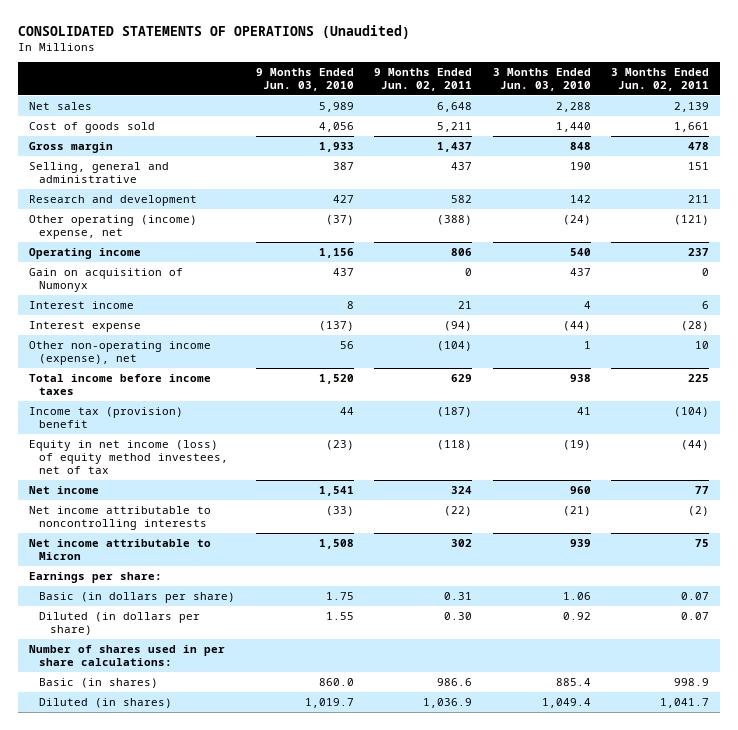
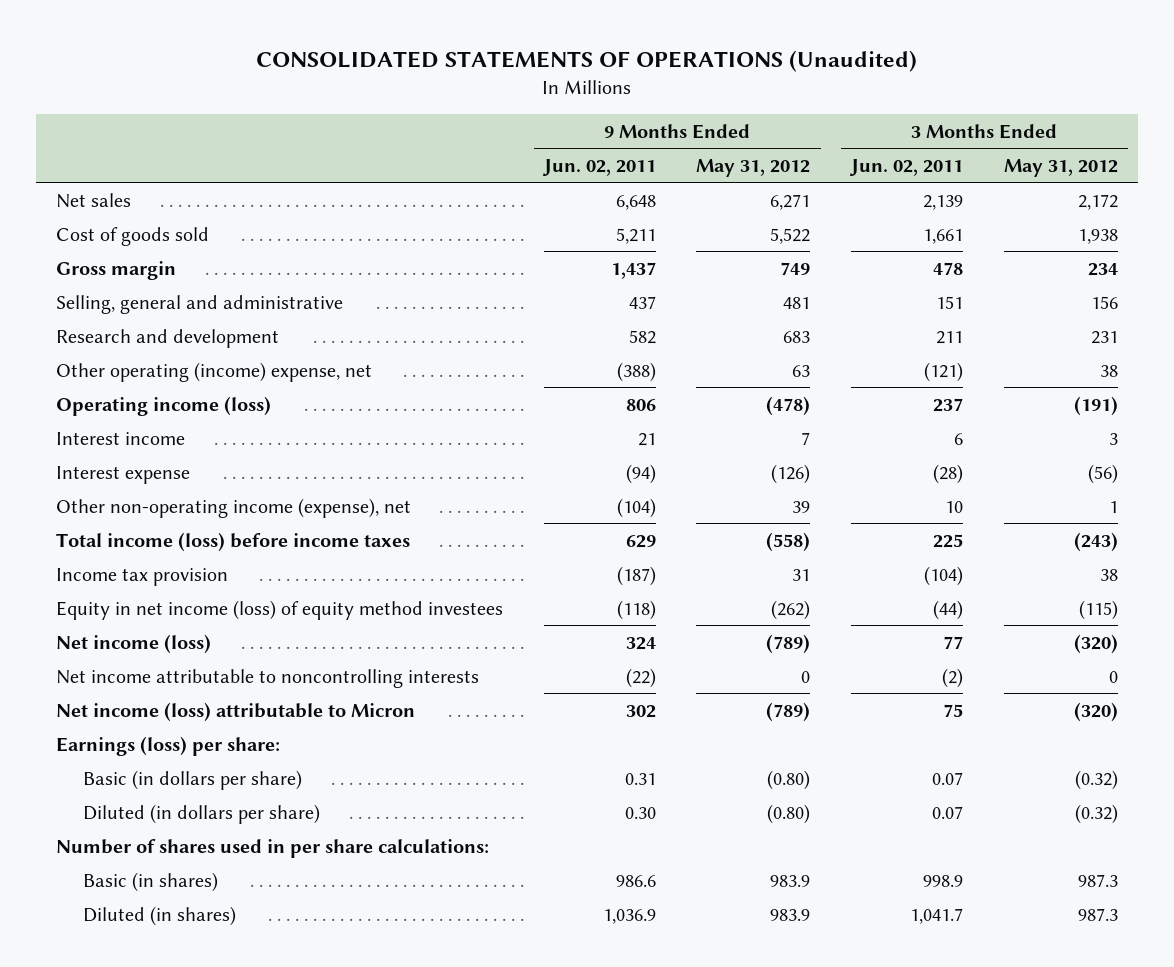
[255,67,354,91] 9 Months Ended Jun. 03, 2010 -> none
[492,67,591,91] 3 Months Ended Jun. 03, 2010 -> none
none -> [696,158,811,177] May 31, 2012
none -> [1003,158,1118,177] May 31, 2012
[28,268,183,293] Gain on acquisition of Numonyx -> none
[28,248,141,260] Operating income -> [56,395,272,416] Operating income (loss)
[28,374,211,396] Total income before income taxes -> [56,531,411,552] Total income (loss) before income taxes
[28,407,183,429] Income tax (provision) benefit -> [56,567,229,586] Income tax provision
[28,440,229,475] Equity in net income (loss) of equity method investees, net of tax -> [56,599,504,620] Equity in net income (loss) of equity method investees
[28,486,99,495] Net income -> [56,633,212,654] Net income (loss)
[28,539,211,561] Net income attributable to Micron -> [56,701,416,722] Net income (loss) attributable to Micron
[28,572,162,584] Earnings per share: -> [56,735,281,756] Earnings (loss) per share:

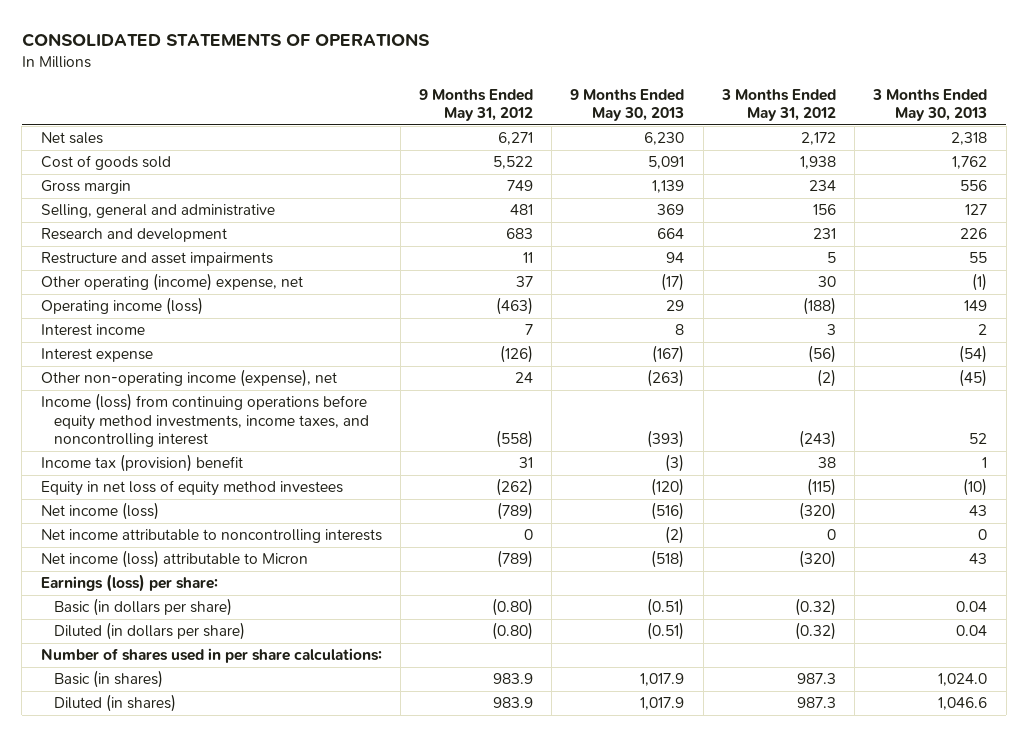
[255,50,917,73] CONSOLIDATED STATEMENTS OF OPERATIONS (Unaudited) -> [21,33,430,48] CONSOLIDATED STATEMENTS OF OPERATIONS
[541,158,656,176] Jun. 02, 2011 -> none
[848,158,963,176] Jun. 02, 2011 -> none
none -> [570,88,685,122] 9 Months Ended May 30, 2013
none -> [872,88,988,122] 3 Months Ended May 30, 2013
none -> [40,252,273,267] Restructure and asset impairments
[792,364,811,377] 63 -> [516,276,534,288] 37
[1099,364,1118,377] 38 -> [817,276,836,288] 30
[766,395,811,416] (478) -> [496,297,534,316] (463)
[1073,395,1118,416] (191) -> [802,297,836,316] (188)
[792,500,811,513] 39 -> [515,372,534,384] 24
[1108,500,1118,513] 1 -> [816,369,836,388] (2)
[56,531,411,552] Total income (loss) before income taxes -> [40,393,369,447] Income (loss) from continuing operations before equity method investments, income taxes, and noncontrolling interest
[56,567,229,586] Income tax provision -> [40,454,243,473] Income tax (provision) benefit
[56,599,504,620] Equity in net income (loss) of equity method investees -> [40,480,343,497] Equity in net loss of equity method investees

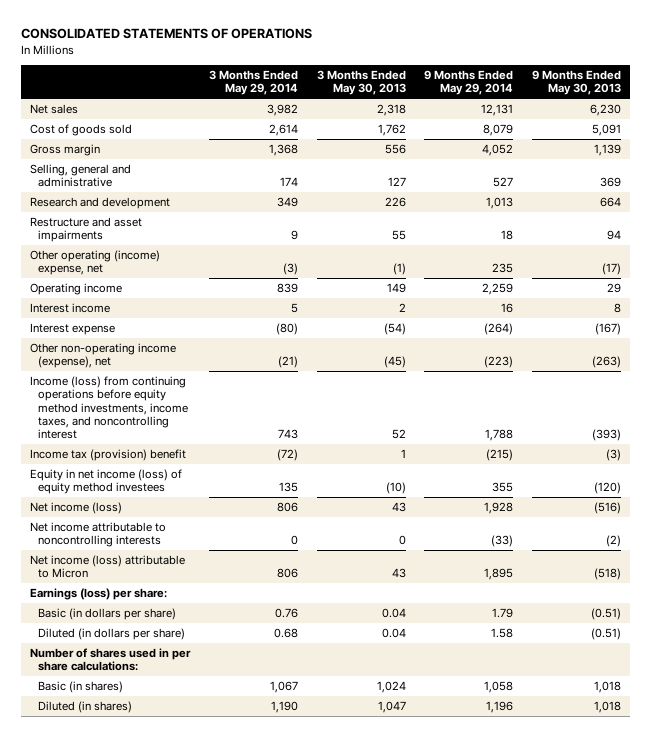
[419,88,534,122] 9 Months Ended May 31, 2012 -> none
[720,88,836,122] 3 Months Ended May 31, 2012 -> none
none -> [208,70,298,96] 3 Months Ended May 29, 2014
none -> [424,70,514,96] 9 Months Ended May 29, 2014
[40,297,203,316] Operating income (loss) -> [30,283,123,296] Operating income
[40,480,343,497] Equity in net loss of equity method investees -> [30,469,183,495] Equity in net income (loss) of equity method investees
[640,673,685,687] 1,017.9 -> [593,681,621,694] 1,018
[938,673,988,687] 1,024.0 -> [376,681,406,694] 1,024
[640,697,685,711] 1,017.9 -> [593,701,621,714] 1,018
[938,697,988,711] 1,046.6 -> [377,701,406,714] 1,047

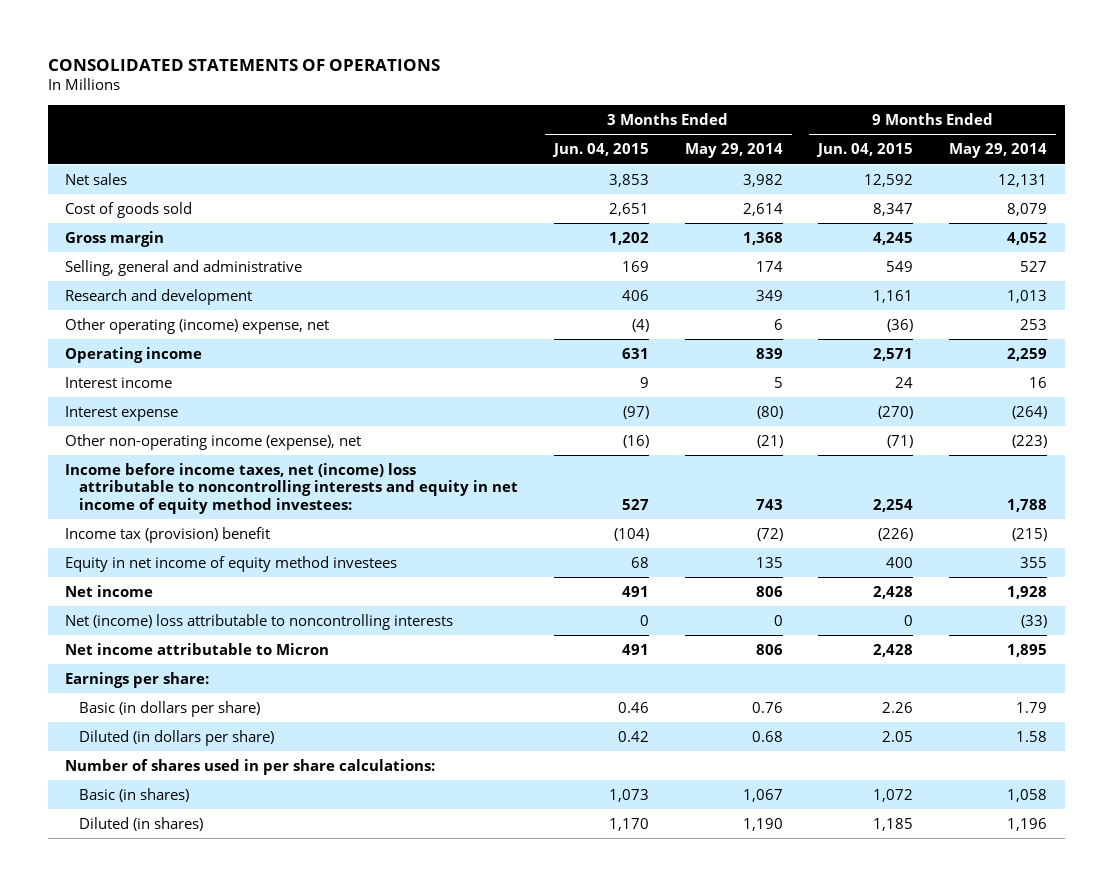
[316,70,406,96] 3 Months Ended May 30, 2013 -> none
[531,70,621,96] 9 Months Ended May 30, 2013 -> none
none -> [552,143,650,158] Jun. 04, 2015
none -> [816,143,914,158] Jun. 04, 2015
[30,217,143,243] Restructure and asset impairments -> none
[282,263,298,276] (3) -> [773,318,783,330] 6
[492,263,514,274] 235 -> [1019,318,1047,330] 253
[30,376,189,439] Income (loss) from continuing operations before equity method investments, income taxes, and noncontrolling interest -> [65,462,519,514] Income before income taxes, net (income) loss attributable to noncontrolling interests and equity in net income of equity method investees:
[30,469,183,495] Equity in net income (loss) of equity method investees -> [65,555,398,572] Equity in net income of equity method investees
[30,502,123,515] Net income (loss) -> [65,584,154,597] Net income
[30,522,167,548] Net income attributable to noncontrolling interests -> [65,613,454,630] Net (income) loss attributable to noncontrolling interests
[30,555,186,579] Net income (loss) attributable to Micron -> [65,642,330,655] Net income attributable to Micron
[30,588,168,601] Earnings (loss) per share: -> [65,671,210,688] Earnings per share:

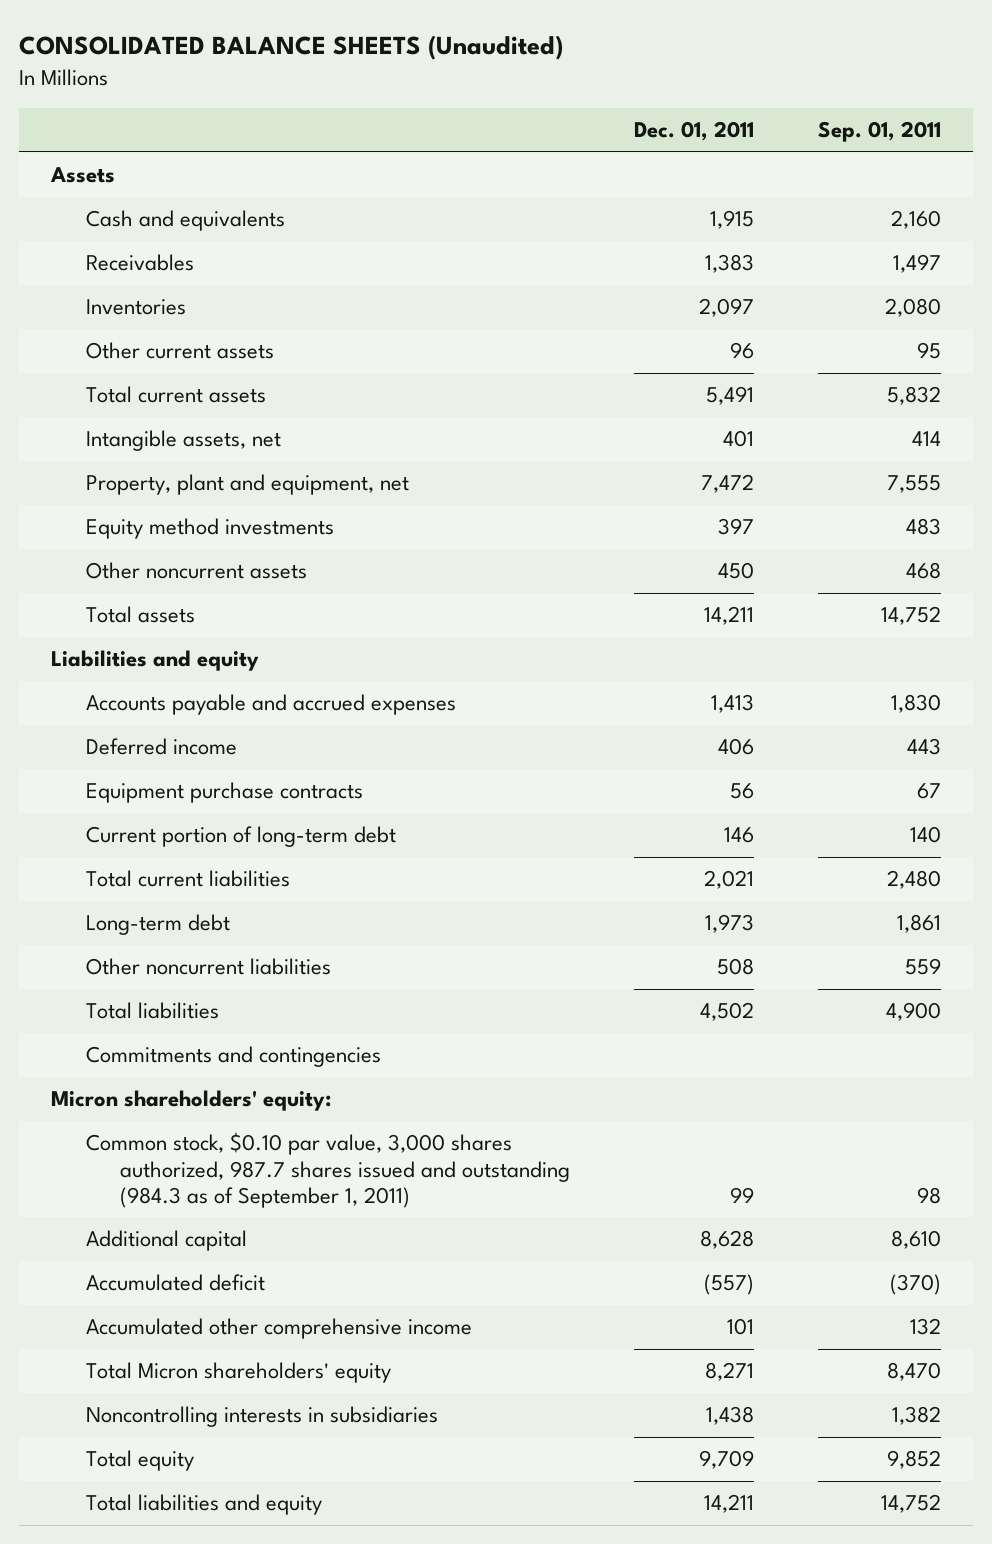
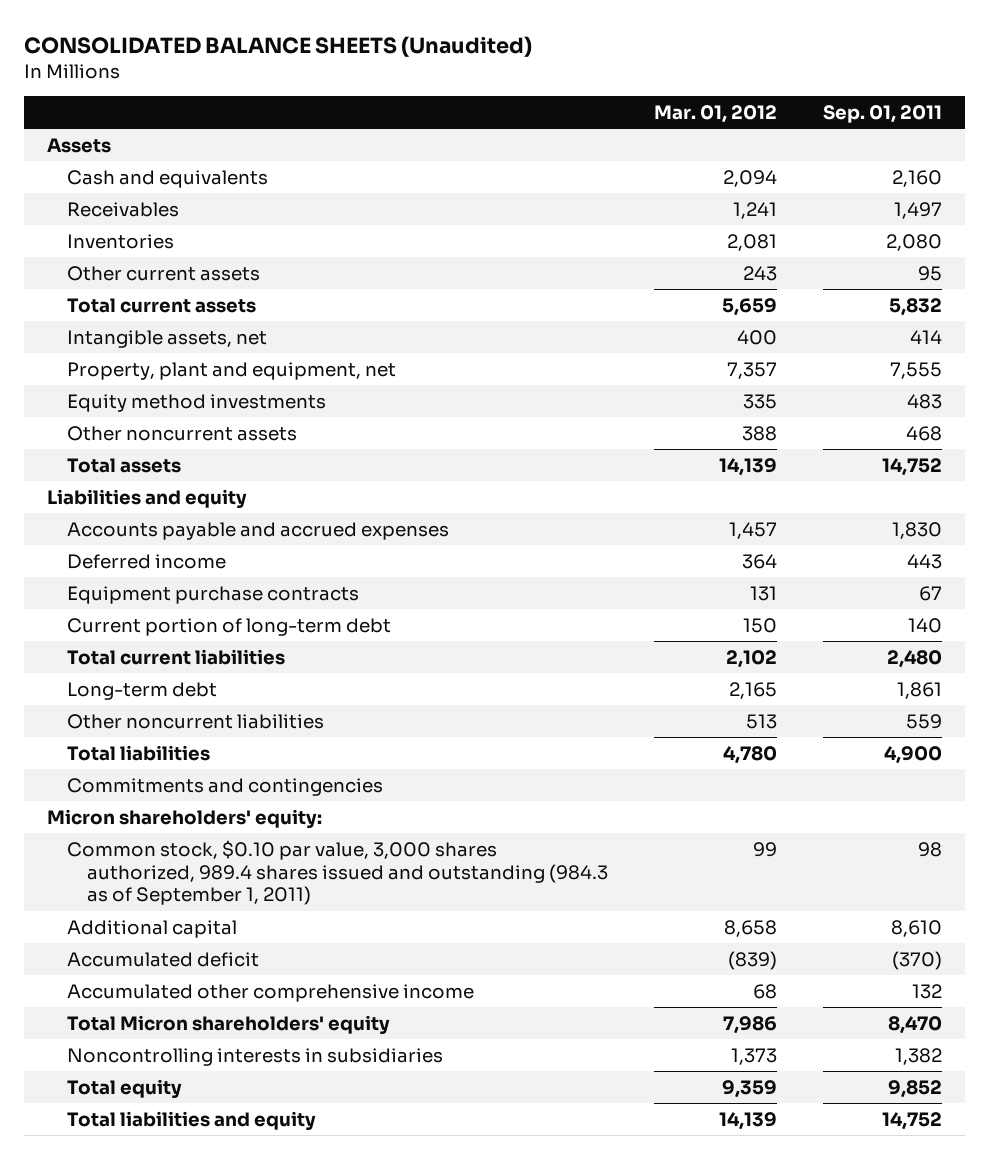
[633,120,754,141] Dec. 01, 2011 -> none
none -> [654,105,778,124] Mar. 01, 2012
[85,1132,570,1208] Common stock, $0.10 par value, 3,000 shares authorized, 987.7 shares issued and outstanding (984.3 as of September 1, 2011) -> [67,839,609,906] Common stock, $0.10 par value, 3,000 shares authorized, 989.4 shares issued and outstanding (984.3 as of September 1, 2011)

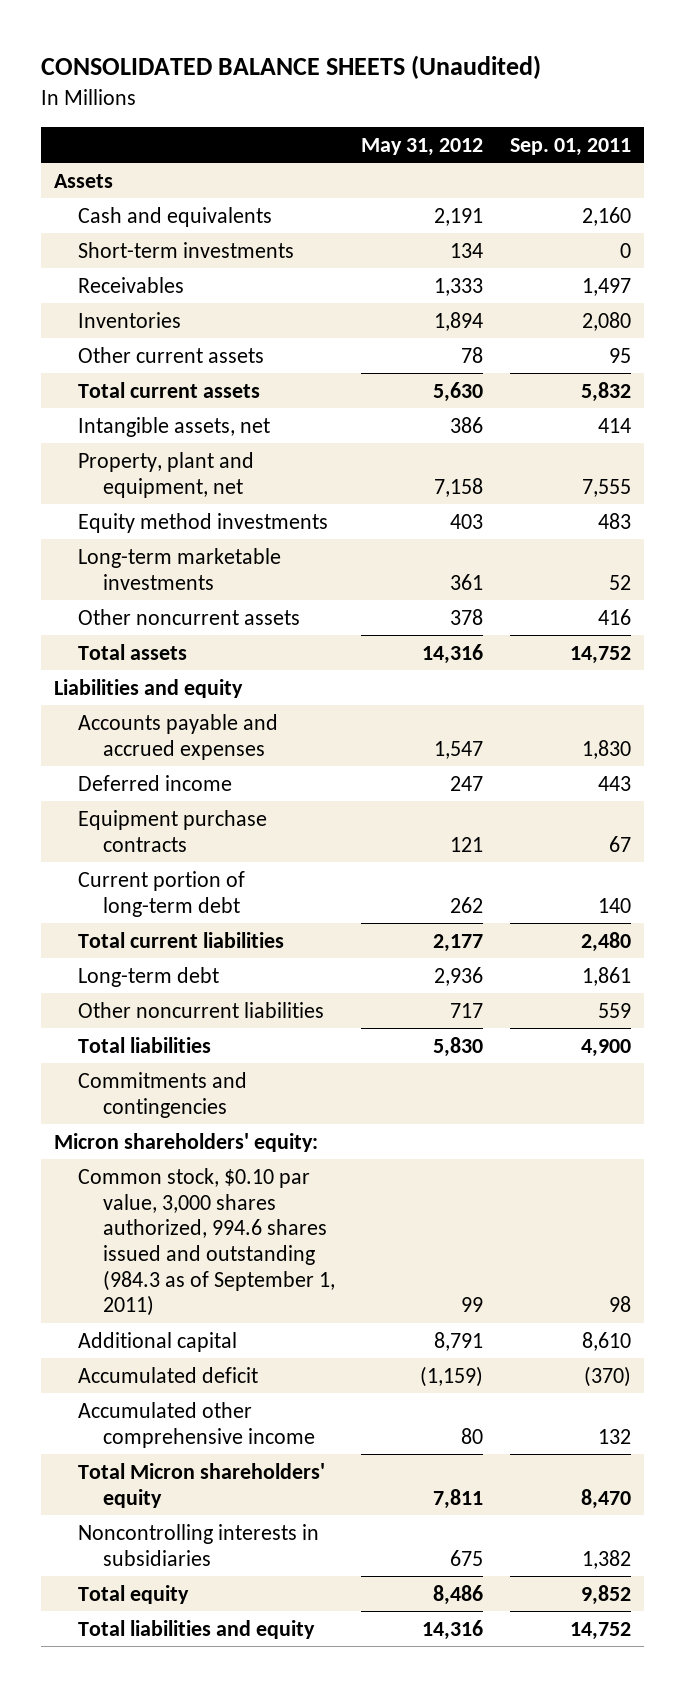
[654,105,778,124] Mar. 01, 2012 -> none
none -> [361,137,484,156] May 31, 2012
none -> [78,241,295,258] Short-term investments
none -> [78,547,282,590] Long-term marketable investments
[905,425,942,441] 468 -> [597,608,631,625] 416
[67,839,609,906] Common stock, $0.10 par value, 3,000 shares authorized, 989.4 shares issued and outstanding (984.3 as of September 1, 2011) -> [78,1167,335,1317] Common stock, $0.10 par value, 3,000 shares authorized, 994.6 shares issued and outstanding (984.3 as of September 1, 2011)

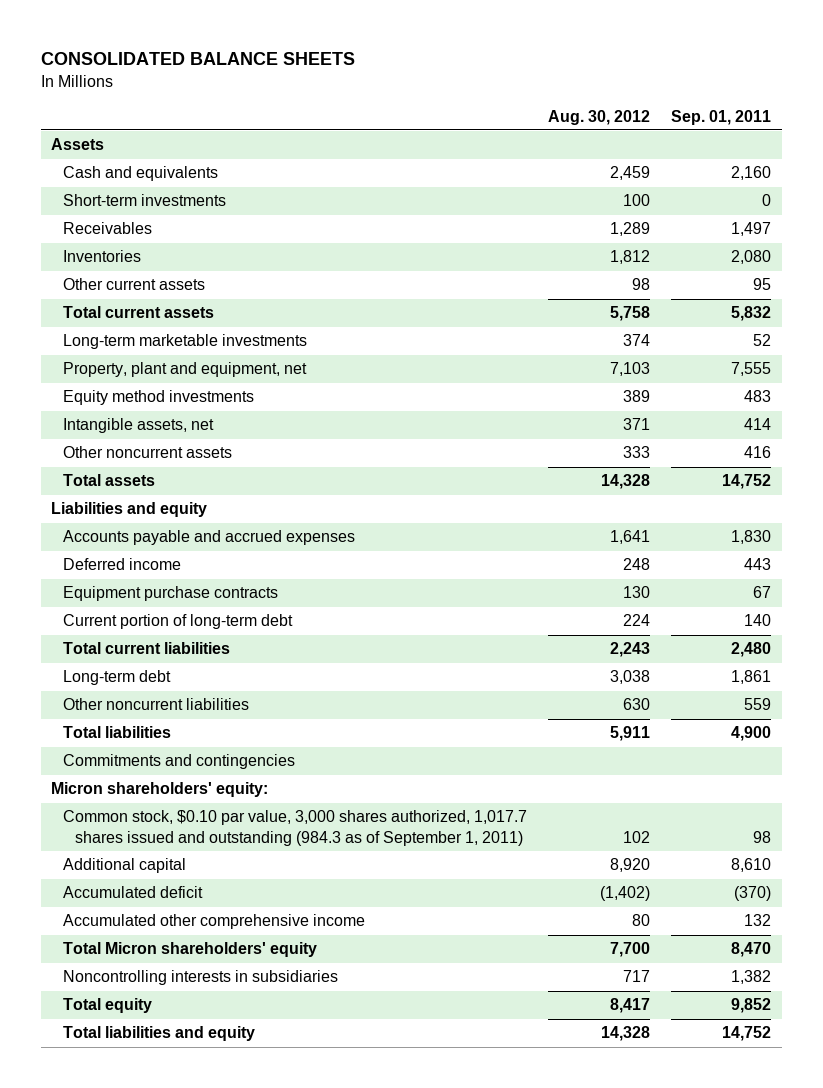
[41,55,542,80] CONSOLIDATED BALANCE SHEETS (Unaudited) -> [40,52,355,66] CONSOLIDATED BALANCE SHEETS
[361,137,484,156] May 31, 2012 -> none
none -> [548,109,651,125] Aug. 30, 2012
[78,547,282,590] Long-term marketable investments -> [62,334,307,350] Long-term marketable investments
[78,416,271,437] Intangible assets, net -> [62,418,214,434] Intangible assets, net
[78,1167,335,1317] Common stock, $0.10 par value, 3,000 shares authorized, 994.6 shares issued and outstanding (984.3 as of September 1, 2011) -> [62,810,527,846] Common stock, $0.10 par value, 3,000 shares authorized, 1,017.7 shares issued and outstanding (984.3 as of September 1, 2011)

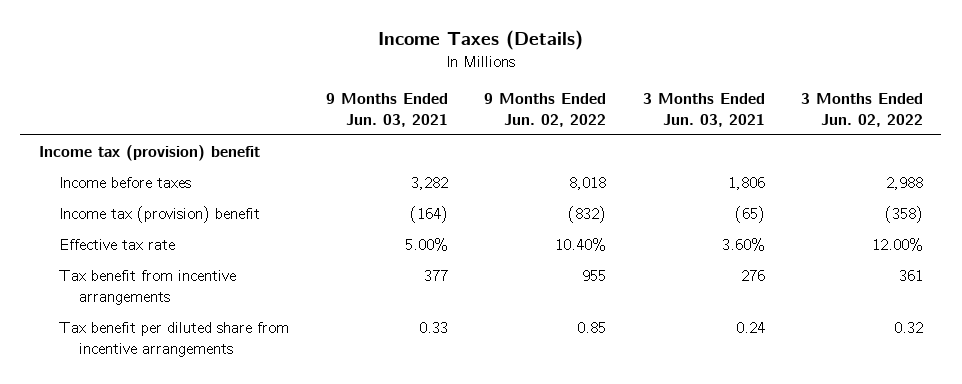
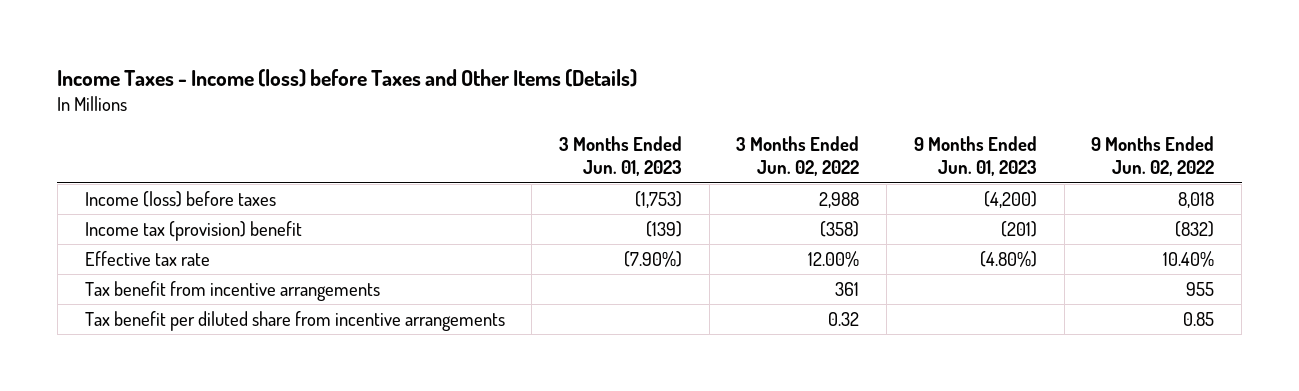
[377,30,583,51] Income Taxes (Details) -> [57,69,638,88] Income Taxes - Income (loss) before Taxes and Other Items (Details)
[325,93,448,127] 9 Months Ended Jun. 03, 2021 -> none
[642,93,765,127] 3 Months Ended Jun. 03, 2021 -> none
none -> [559,136,683,177] 3 Months Ended Jun. 01, 2023
none -> [913,136,1037,177] 9 Months Ended Jun. 01, 2023
[38,145,260,162] Income tax (provision) benefit -> none
[58,177,191,189] Income before taxes -> [84,190,276,207] Income (loss) before taxes

